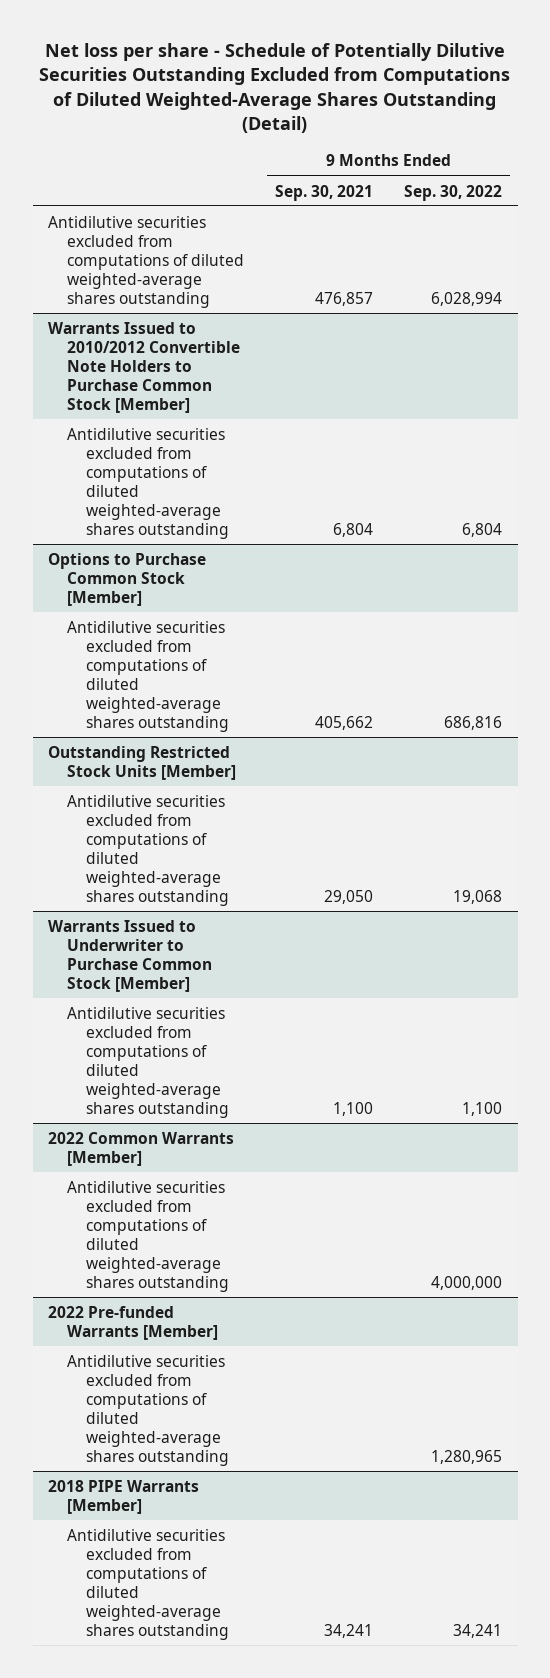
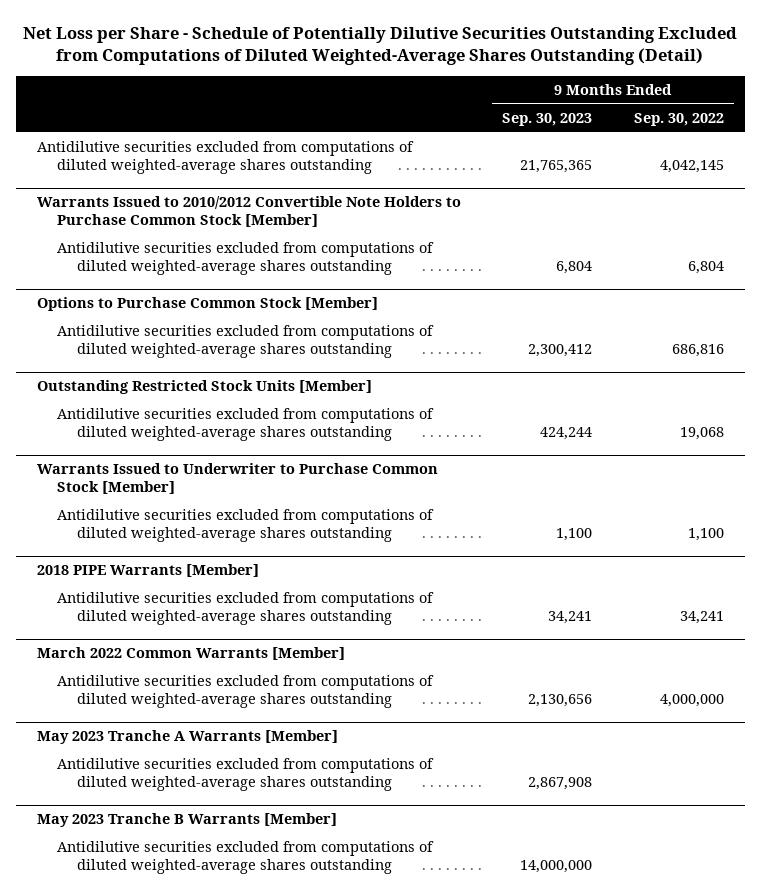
[39,42,511,134] Net loss per share - Schedule of Potentially Dilutive Securities Outstanding Excluded from Computations of Diluted Weighted-Average Shares Outstanding (Detail) -> [23,26,738,66] Net Loss per Share - Schedule of Potentially Dilutive Securities Outstanding Excluded from Computations of Diluted Weighted-Average Shares Outstanding (Detail)
[275,184,374,201] Sep. 30, 2021 -> none
none -> [502,113,593,127] Sep. 30, 2023
[431,291,503,306] 6,028,994 -> [660,160,725,174] 4,042,145
[48,1131,235,1166] 2022 Common Warrants [Member] -> none
[67,1180,230,1292] Antidilutive securities excluded from computations of diluted weighted-average shares outstanding -> none
[48,1305,219,1340] 2022 Pre-funded Warrants [Member] -> none
[67,1354,230,1466] Antidilutive securities excluded from computations of diluted weighted-average shares outstanding -> none
none -> [36,647,345,661] March 2022 Common Warrants [Member]
none -> [56,675,434,709] Antidilutive securities excluded from computations of diluted weighted-average shares outstanding
none -> [36,730,338,745] May 2023 Tranche A Warrants [Member]
none -> [56,758,434,792] Antidilutive securities excluded from computations of diluted weighted-average shares outstanding
none -> [36,813,337,828] May 2023 Tranche B Warrants [Member]
none -> [56,841,434,875] Antidilutive securities excluded from computations of diluted weighted-average shares outstanding

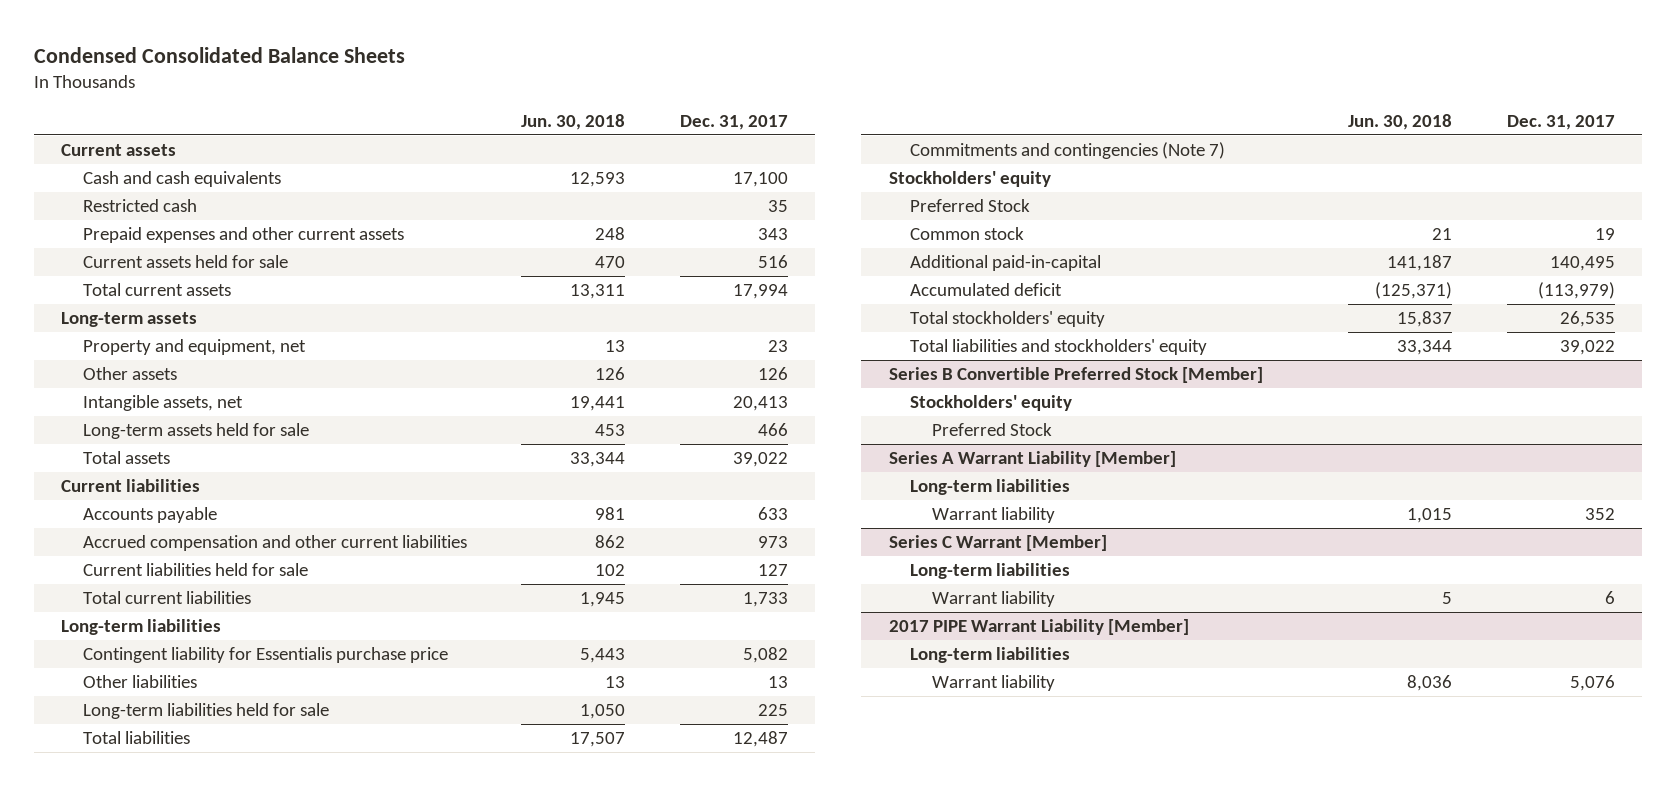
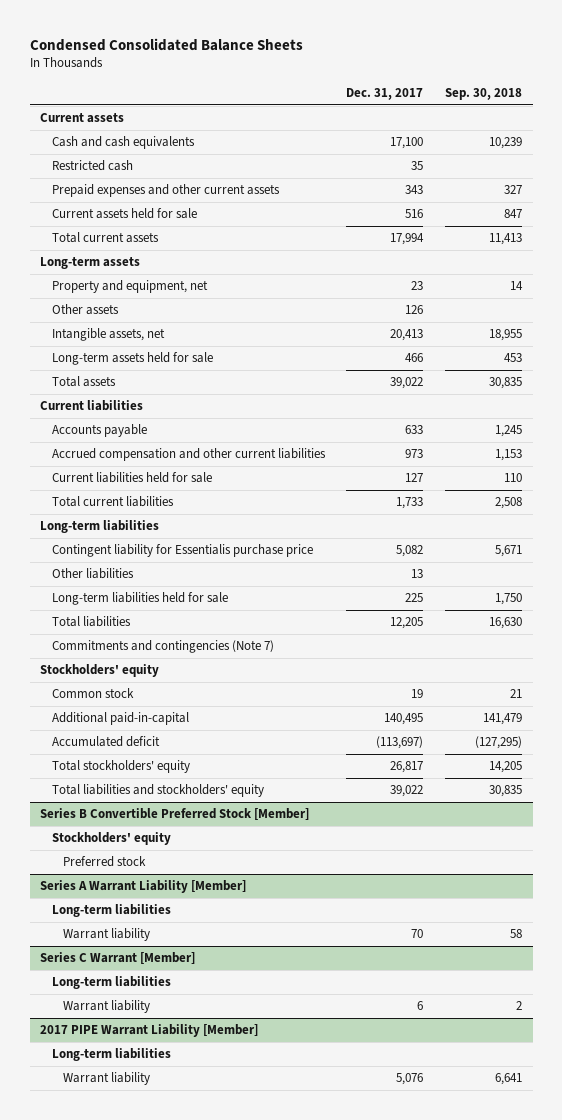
[521,113,626,130] Jun. 30, 2018 -> none
none -> [444,87,522,100] Sep. 30, 2018
[732,730,788,747] 12,487 -> [390,617,424,630] 12,205
[910,198,1031,212] Preferred Stock -> none
[1537,281,1615,299] (113,979) -> [376,736,424,750] (113,697)
[1559,310,1615,327] 26,535 -> [390,761,424,774] 26,817
[931,422,1052,436] Preferred Stock -> [63,856,147,868] Preferred stock
[1584,507,1615,520] 352 -> [411,929,424,939] 70

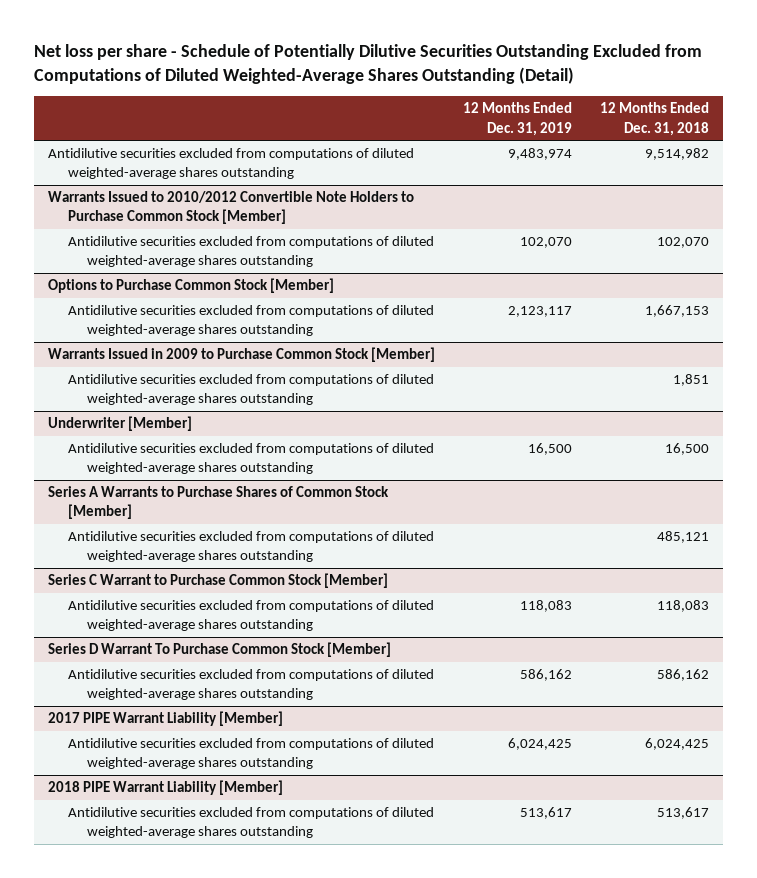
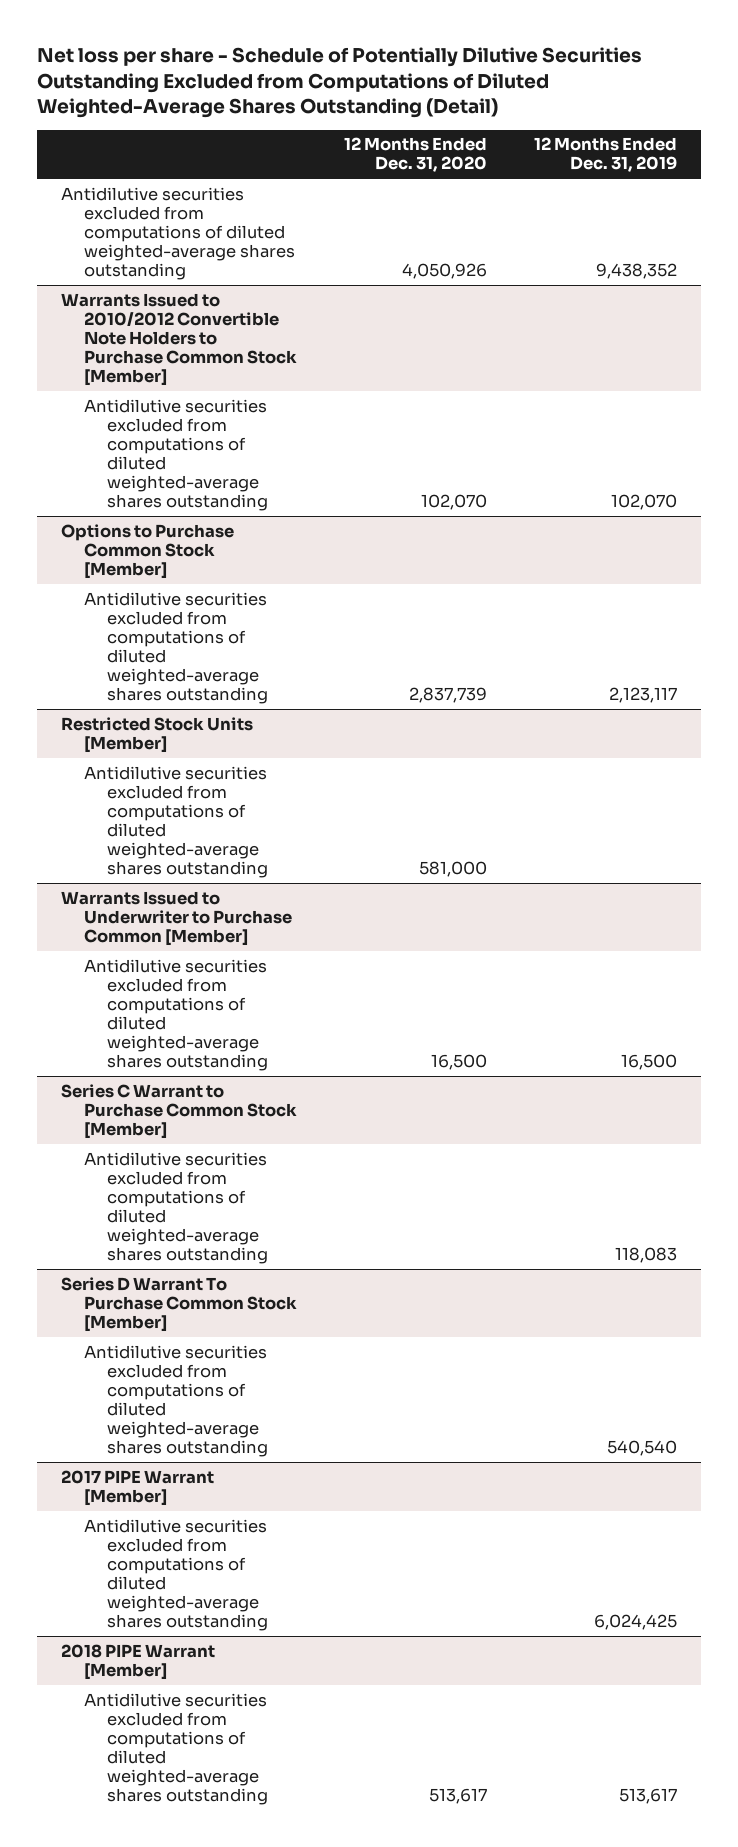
[599,102,709,136] 12 Months Ended Dec. 31, 2018 -> none
none -> [343,137,487,173] 12 Months Ended Dec. 31, 2020
[507,148,572,161] 9,483,974 -> [595,263,677,280] 9,438,352
[47,347,435,363] Warrants Issued in 2009 to Purchase Common Stock [Member] -> none
none -> [60,716,253,753] Restricted Stock Units [Member]
[47,416,192,432] Underwriter [Member] -> [60,890,292,947] Warrants Issued to Underwriter to Purchase Common [Member]
[47,486,389,520] Series A Warrants to Purchase Shares of Common Stock [Member] -> none
[67,531,434,563] Antidilutive securities excluded from computations of diluted weighted-average shares outstanding -> none
[519,669,572,682] 586,162 -> [606,1440,677,1457] 540,540
[47,711,283,727] 2017 PIPE Warrant Liability [Member] -> [60,1469,214,1506] 2017 PIPE Warrant [Member]
[47,780,283,796] 2018 PIPE Warrant Liability [Member] -> [60,1643,215,1680] 2018 PIPE Warrant [Member]

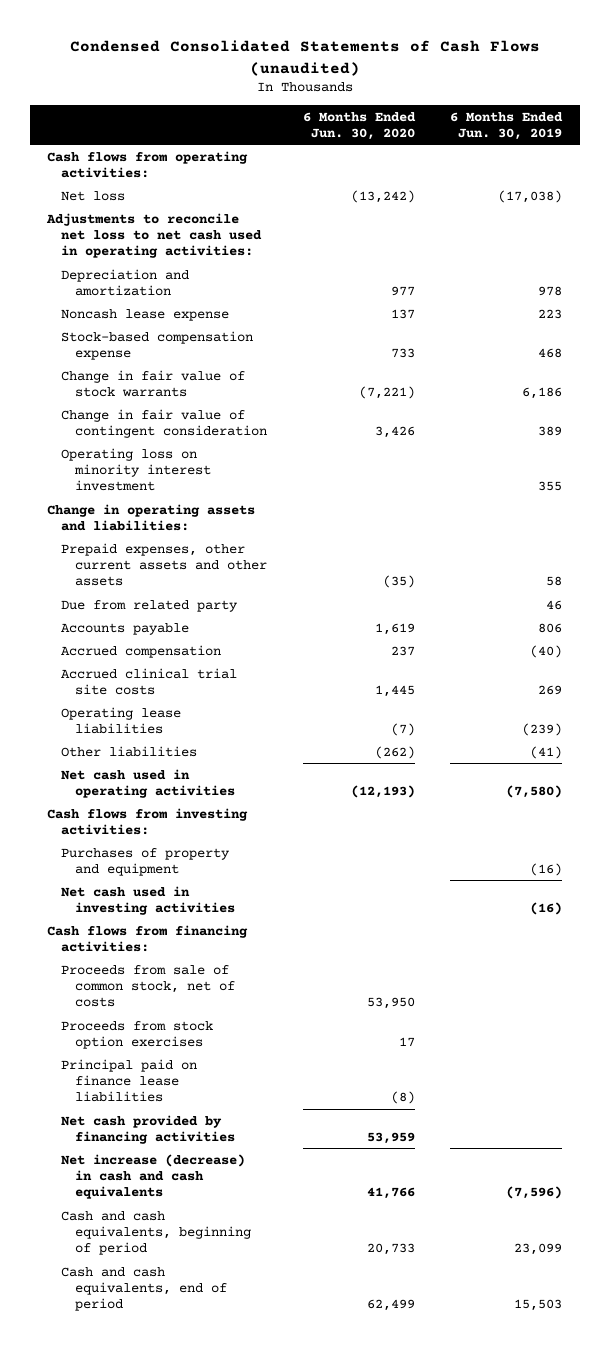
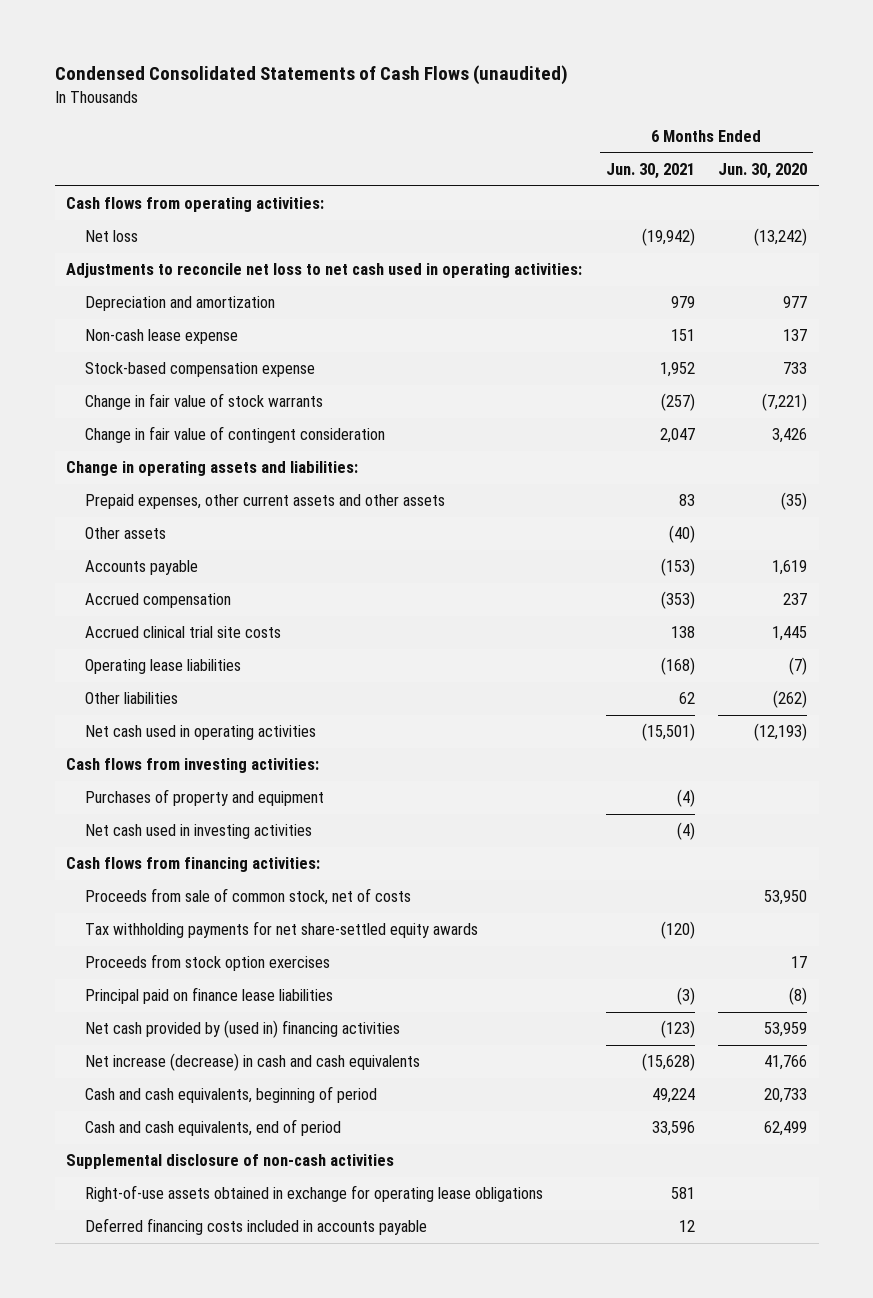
[450,111,564,140] 6 Months Ended Jun. 30, 2019 -> none
none -> [605,163,695,180] Jun. 30, 2021
[61,308,230,321] Noncash lease expense -> [85,329,239,345] Non-cash lease expense
[61,447,212,492] Operating loss on minority interest investment -> none
[61,599,239,612] Due from related party -> none
none -> [85,527,167,540] Other assets
none -> [85,921,479,939] Tax withholding payments for net share-settled equity awards
[61,1114,236,1144] Net cash provided by financing activities -> [85,1020,401,1039] Net cash provided by (used in) financing activities
none -> [66,1154,395,1170] Supplemental disclosure of non-cash activities
none -> [85,1185,544,1203] Right-of-use assets obtained in exchange for operating lease obligations
none -> [85,1218,428,1236] Deferred financing costs included in accounts payable

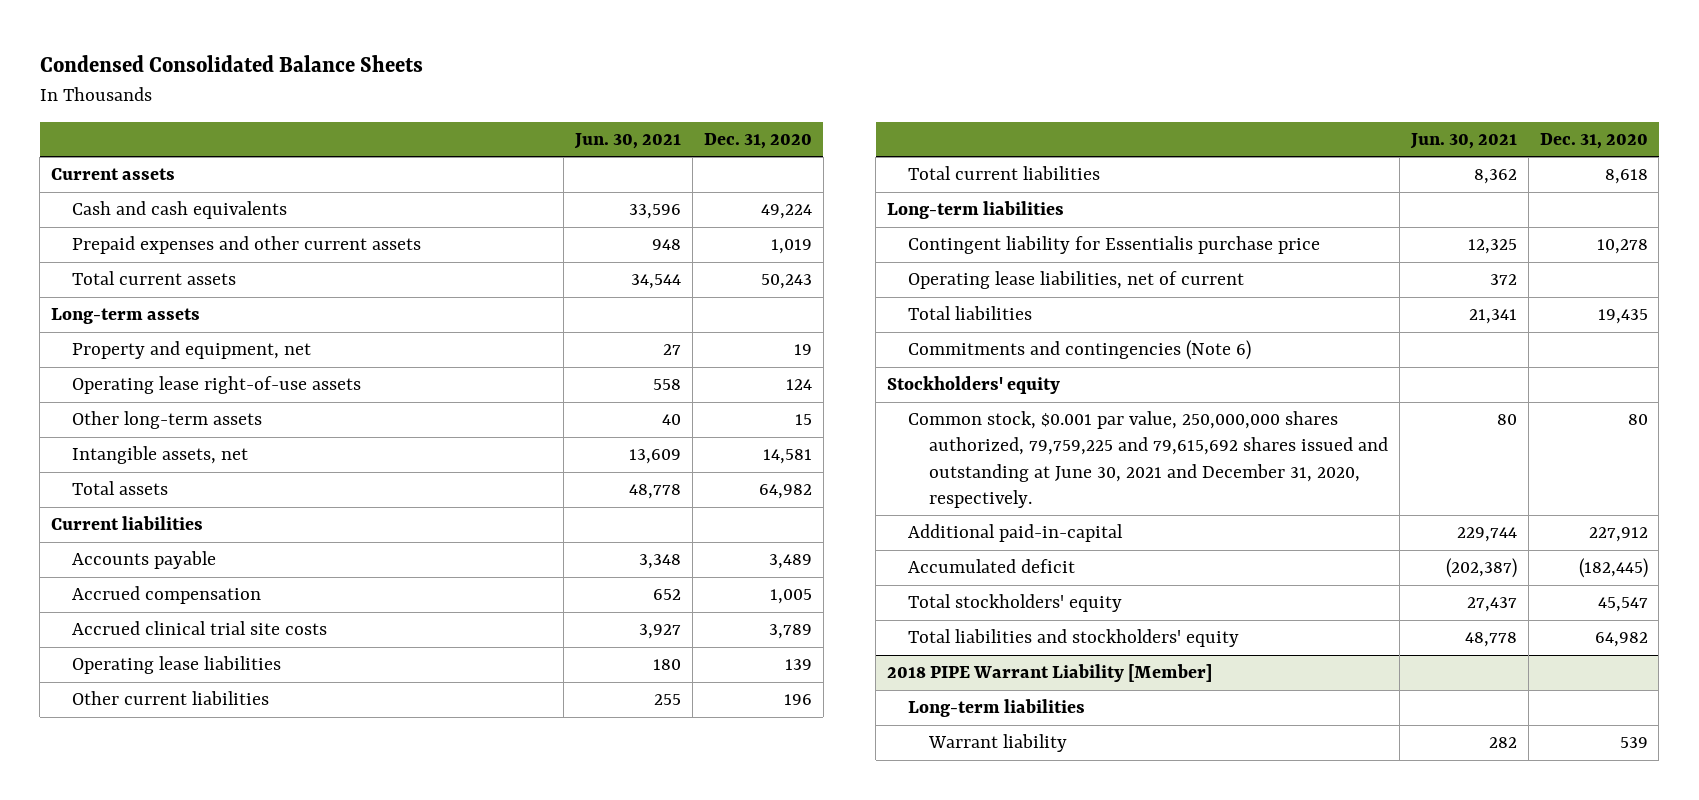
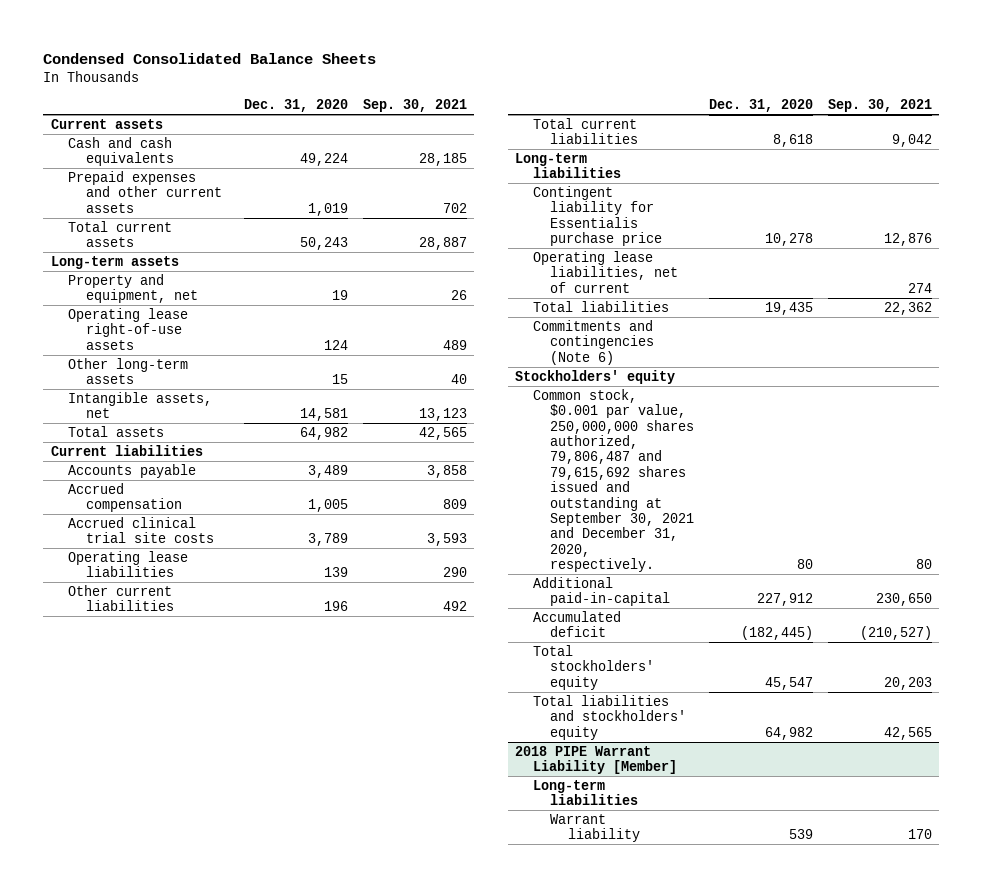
[574,132,682,149] Jun. 30, 2021 -> none
none -> [363,99,468,113] Sep. 30, 2021
[907,411,1388,508] Common stock, $0.001 par value, 250,000,000 shares authorized, 79,759,225 and 79,615,692 shares issued and outstanding at June 30, 2021 and December 31, 2020, respectively. -> [532,388,695,573] Common stock, $0.001 par value, 250,000,000 shares authorized, 79,806,487 and 79,615,692 shares issued and outstanding at September 30, 2021 and December 31, 2020, respectively.

